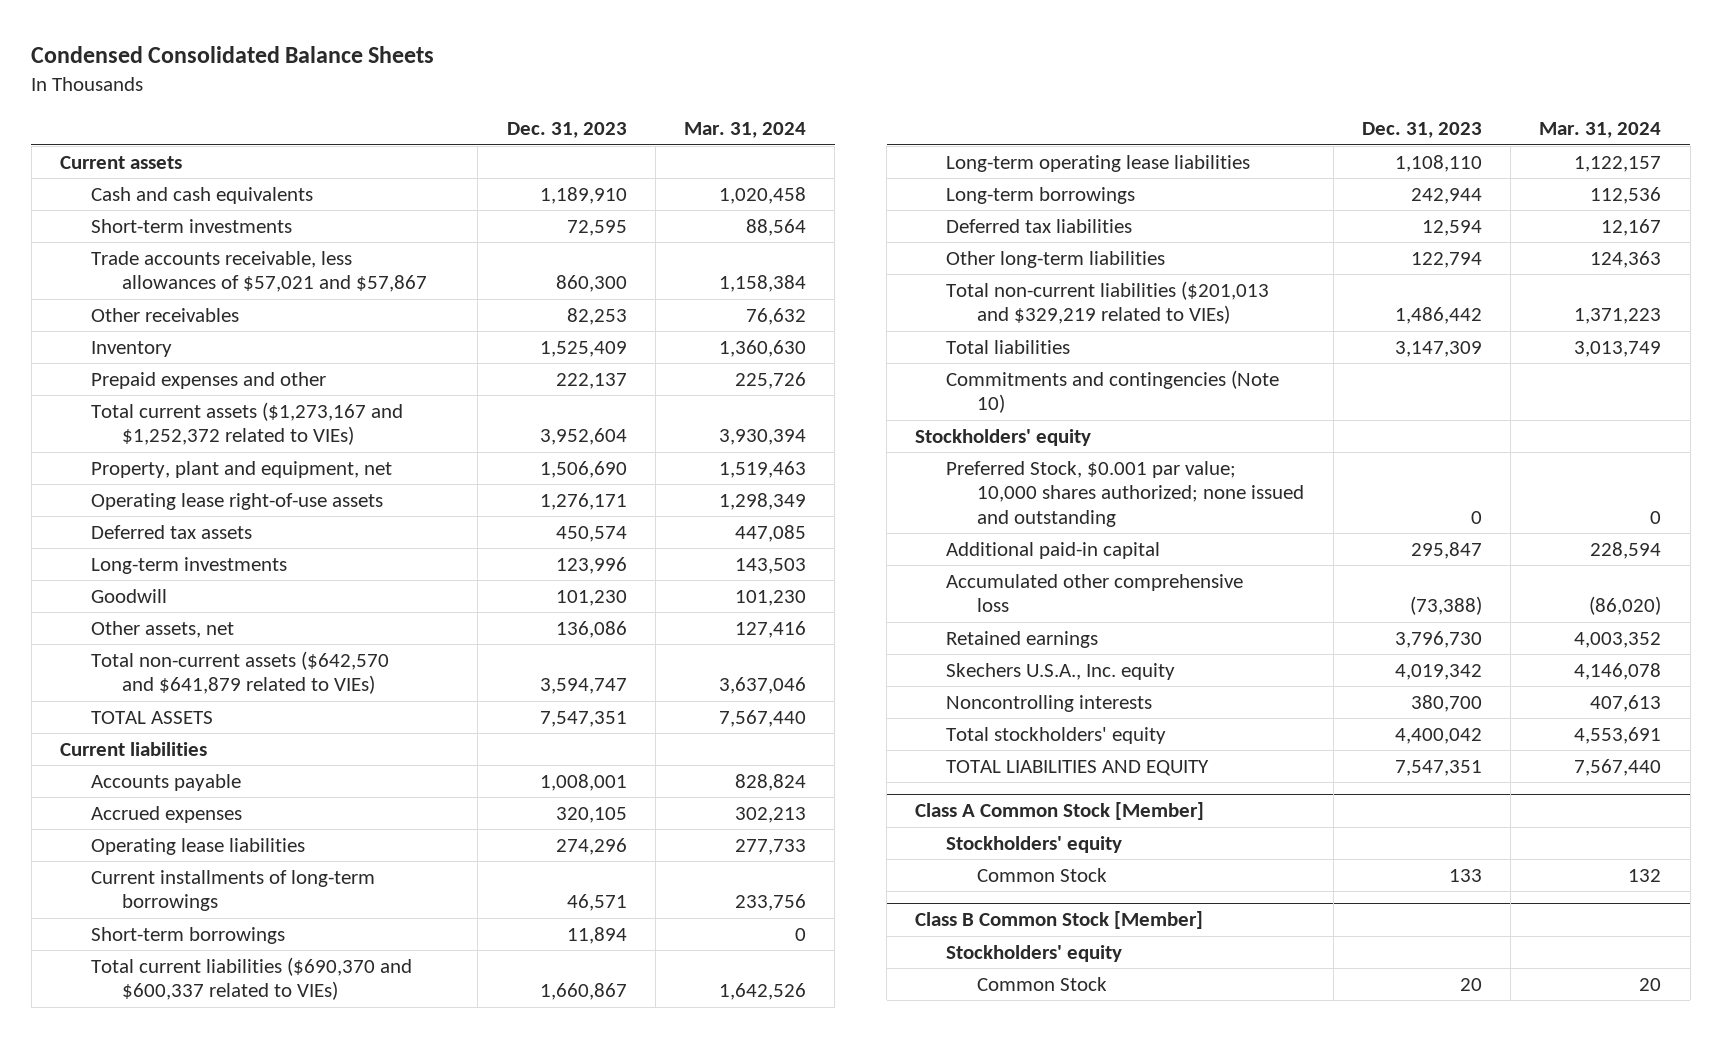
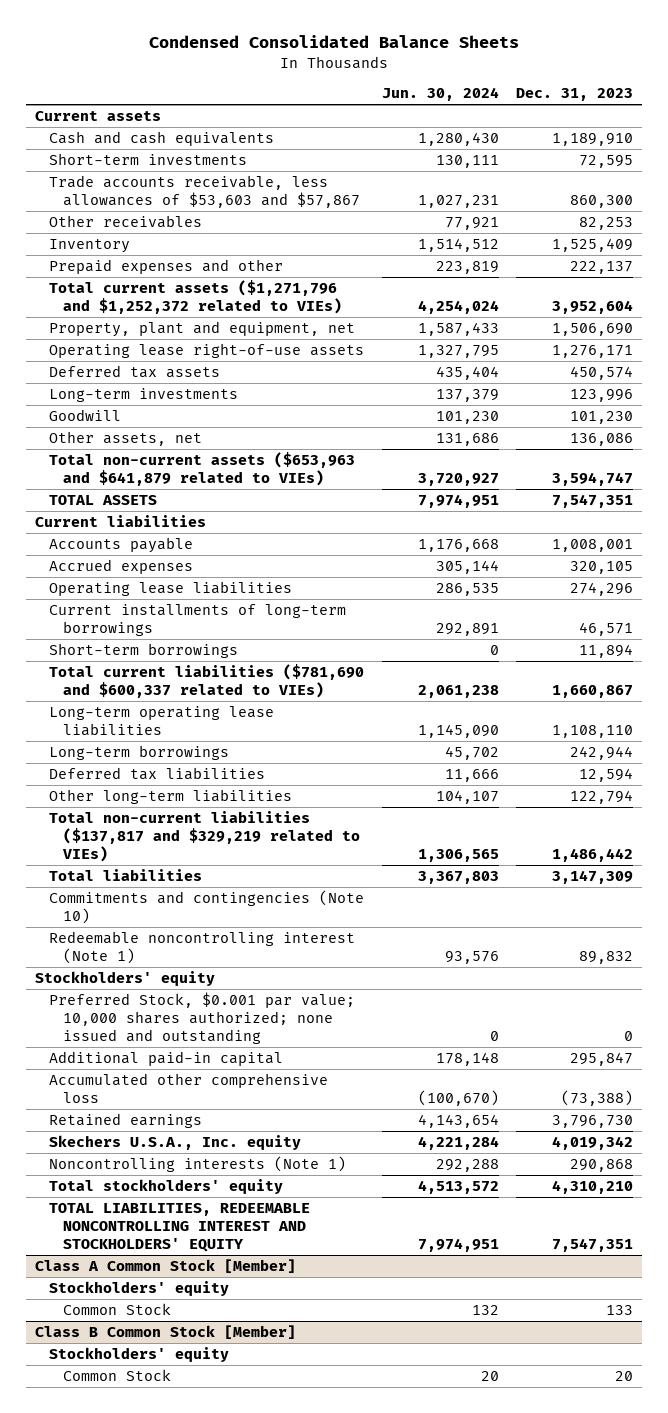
[684,122,807,139] Mar. 31, 2024 -> none
none -> [381,87,499,102] Jun. 30, 2024
[91,250,428,293] Trade accounts receivable, less allowances of $57,021 and $57,867 -> [48,175,361,208] Trade accounts receivable, less allowances of $53,603 and $57,867
[91,401,404,446] Total current assets ($1,273,167 and $1,252,372 related to VIEs) -> [48,280,343,314] Total current assets ($1,271,796 and $1,252,372 related to VIEs)
[91,650,390,695] Total non-current assets ($642,570 and $641,879 related to VIEs) -> [48,452,355,486] Total non-current assets ($653,963 and $641,879 related to VIEs)
[91,956,413,1001] Total current liabilities ($690,370 and $600,337 related to VIEs) -> [48,664,364,698] Total current liabilities ($781,690 and $600,337 related to VIEs)
[946,280,1270,325] Total non-current liabilities ($201,013 and $329,219 related to VIEs) -> [48,811,361,862] Total non-current liabilities ($137,817 and $329,219 related to VIEs)
none -> [48,931,355,964] Redeemable noncontrolling interest (Note 1)
[946,694,1153,712] Noncontrolling interests -> [48,1156,346,1173] Noncontrolling interests (Note 1)
[1410,694,1482,712] 380,700 -> [570,1159,634,1173] 290,868
[1394,727,1482,744] 4,400,042 -> [552,1180,634,1195] 4,310,210
[946,759,1210,776] TOTAL LIABILITIES AND EQUITY -> [48,1203,310,1252] TOTAL LIABILITIES, REDEEMABLE NONCONTROLLING INTEREST AND STOCKHOLDERS' EQUITY

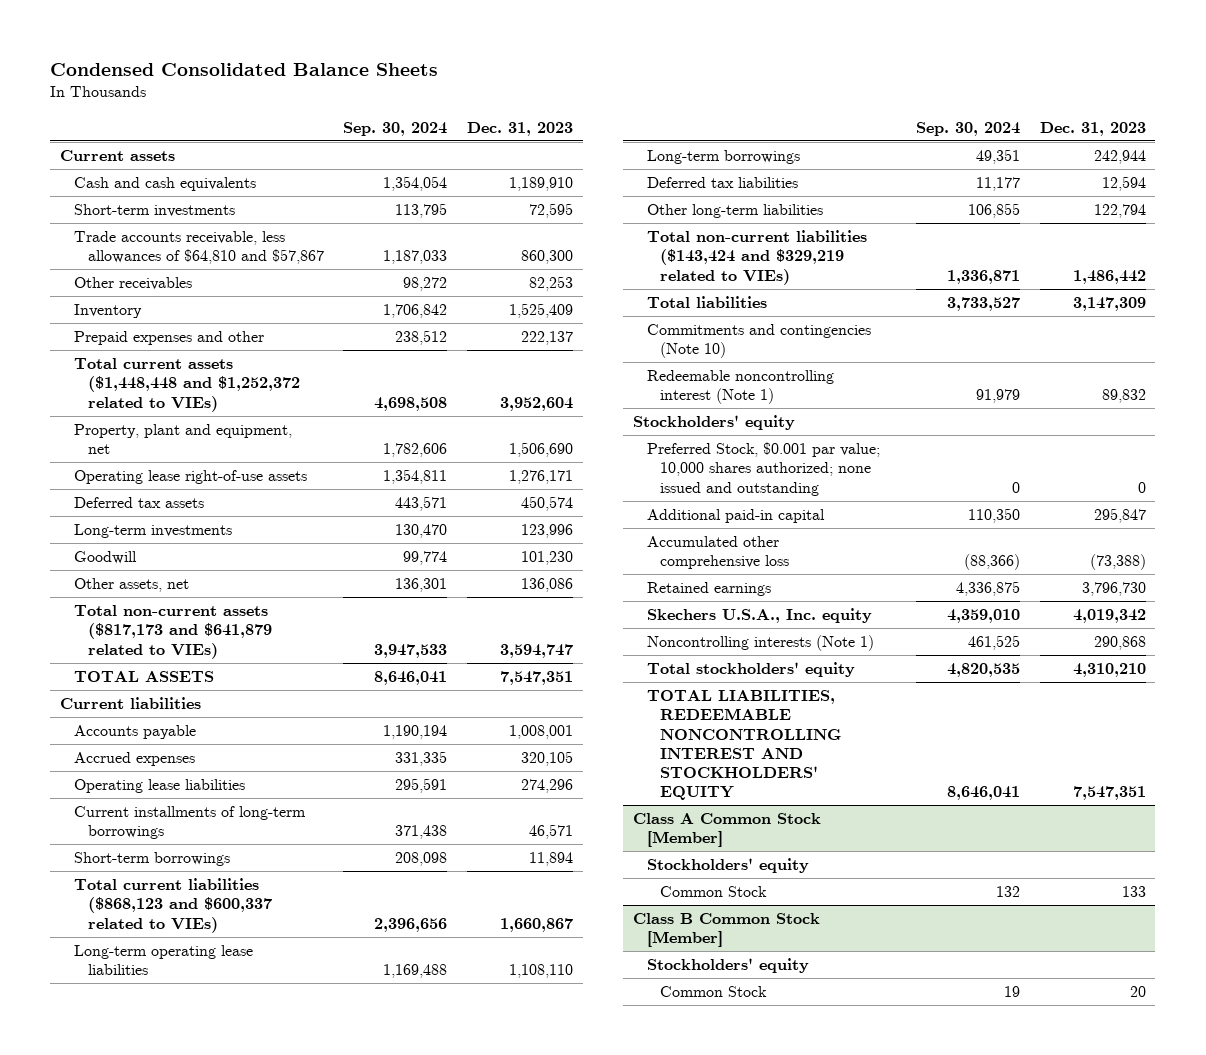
[381,87,499,102] Jun. 30, 2024 -> none
none -> [343,121,448,136] Sep. 30, 2024
[48,175,361,208] Trade accounts receivable, less allowances of $53,603 and $57,867 -> [73,231,324,265] Trade accounts receivable, less allowances of $64,810 and $57,867
[48,280,343,314] Total current assets ($1,271,796 and $1,252,372 related to VIEs) -> [73,358,300,412] Total current assets ($1,448,448 and $1,252,372 related to VIEs)
[48,452,355,486] Total non-current assets ($653,963 and $641,879 related to VIEs) -> [73,605,272,659] Total non-current assets ($817,173 and $641,879 related to VIEs)
[48,664,364,698] Total current liabilities ($781,690 and $600,337 related to VIEs) -> [73,878,272,933] Total current liabilities ($868,123 and $600,337 related to VIEs)
[48,811,361,862] Total non-current liabilities ($137,817 and $329,219 related to VIEs) -> [646,230,867,285] Total non-current liabilities ($143,424 and $329,219 related to VIEs)

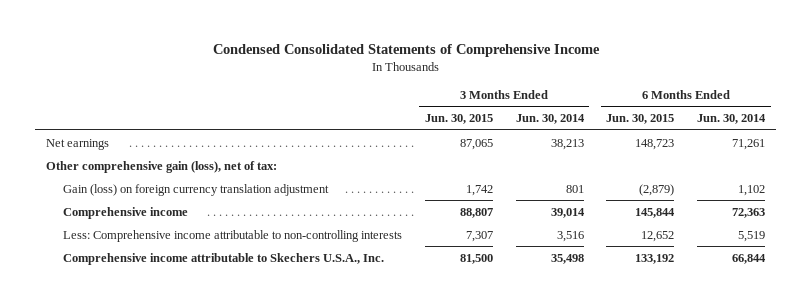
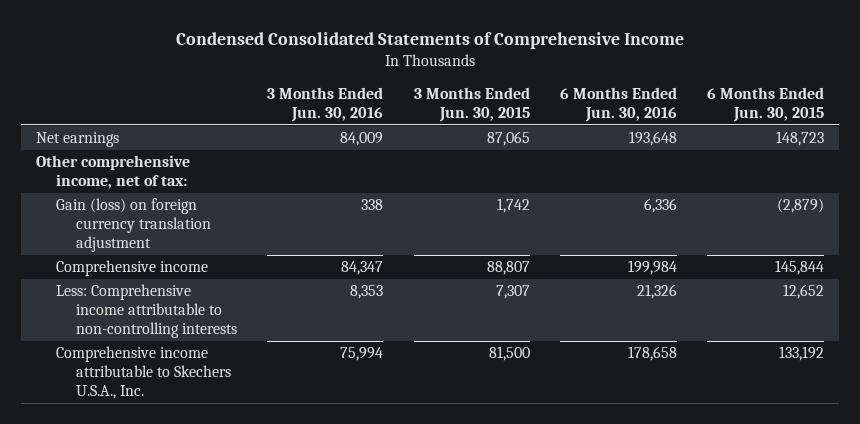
[515,114,585,125] Jun. 30, 2014 -> none
[697,114,767,125] Jun. 30, 2014 -> none
none -> [267,87,384,123] 3 Months Ended Jun. 30, 2016
none -> [559,87,677,123] 6 Months Ended Jun. 30, 2016
[46,160,278,173] Other comprehensive gain (loss), net of tax: -> [35,155,190,190] Other comprehensive income, net of tax:

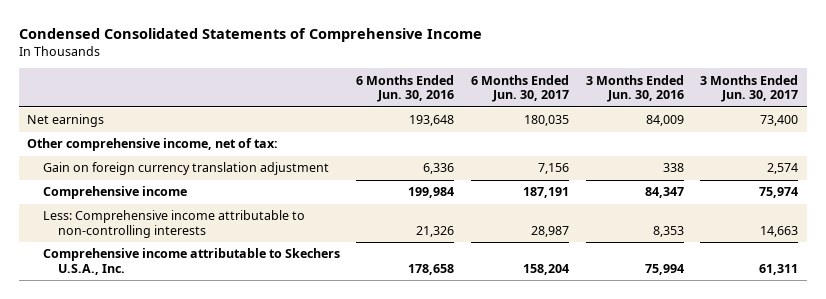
[413,87,530,123] 3 Months Ended Jun. 30, 2015 -> none
[706,87,824,123] 6 Months Ended Jun. 30, 2015 -> none
none -> [471,74,570,103] 6 Months Ended Jun. 30, 2017
none -> [700,74,799,103] 3 Months Ended Jun. 30, 2017
[55,198,212,253] Gain (loss) on foreign currency translation adjustment -> [42,162,329,176] Gain on foreign currency translation adjustment

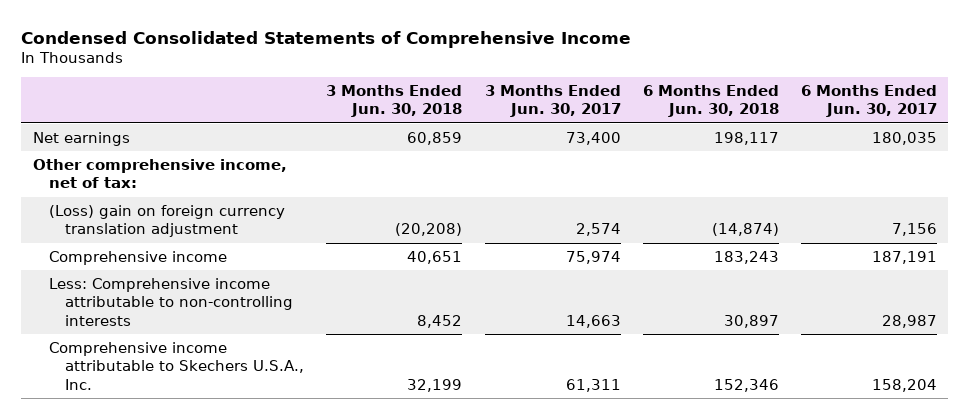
[356,74,455,103] 6 Months Ended Jun. 30, 2016 -> none
[585,74,684,103] 3 Months Ended Jun. 30, 2016 -> none
none -> [326,84,463,118] 3 Months Ended Jun. 30, 2018
none -> [642,84,779,118] 6 Months Ended Jun. 30, 2018
[42,162,329,176] Gain on foreign currency translation adjustment -> [48,204,285,238] (Loss) gain on foreign currency translation adjustment

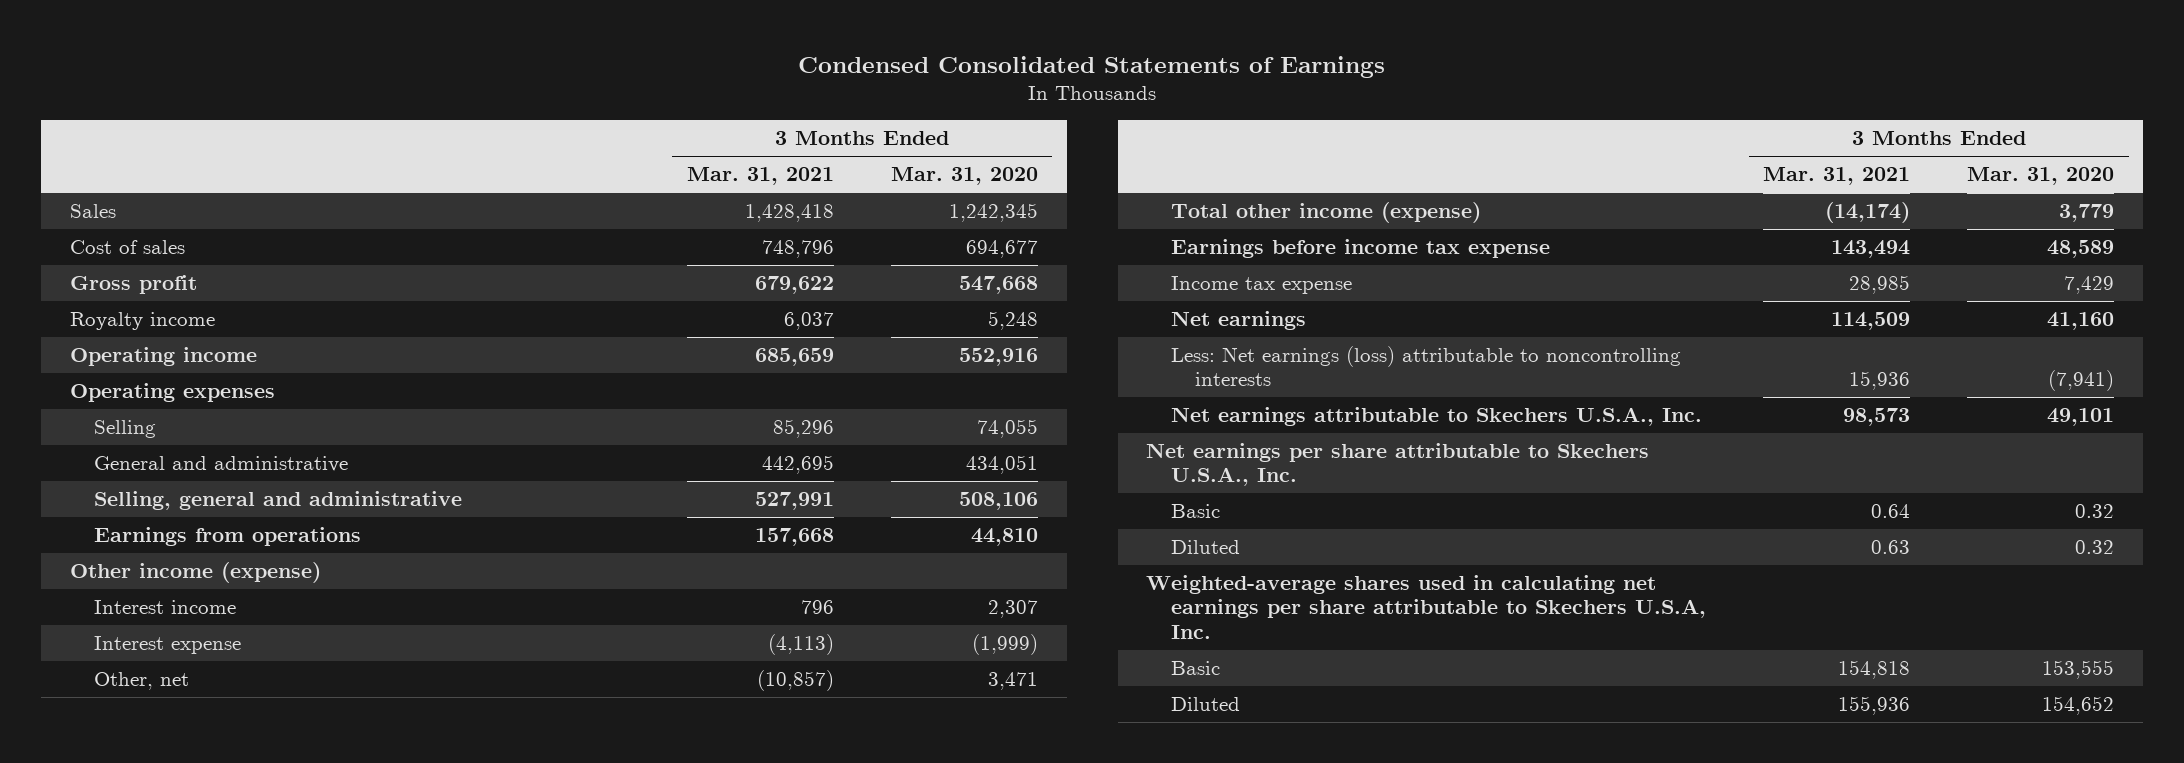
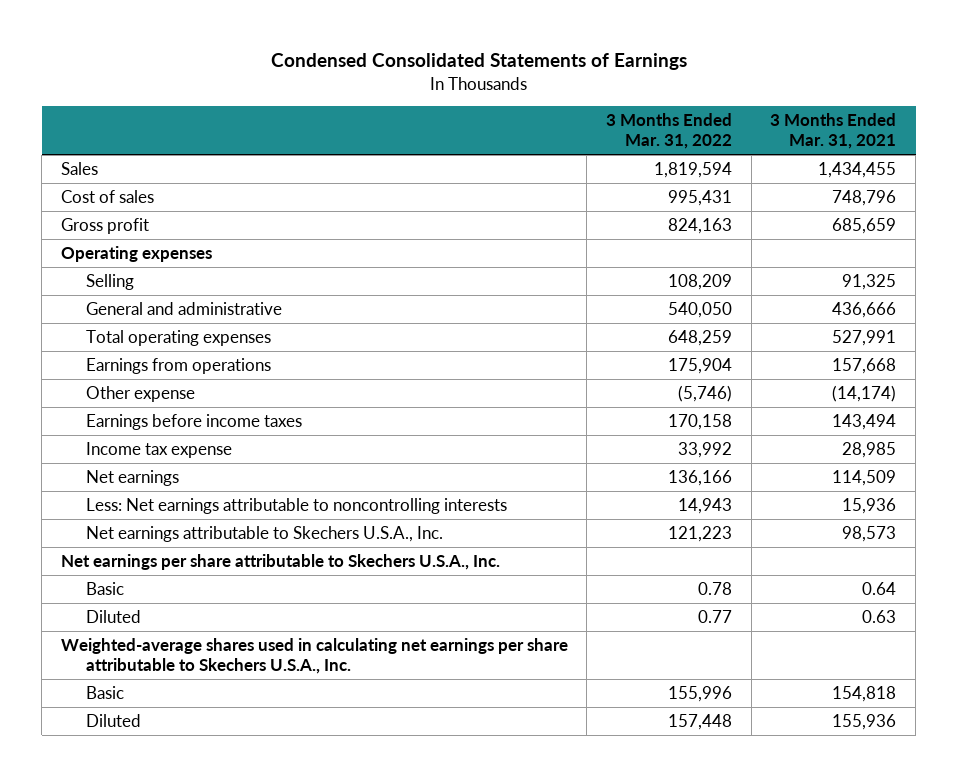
[891,167,1039,186] Mar. 31, 2020 -> none
none -> [606,113,733,149] 3 Months Ended Mar. 31, 2022
[744,203,834,222] 1,428,418 -> [818,162,897,179] 1,434,455
[69,311,215,330] Royalty income -> none
[69,346,257,366] Operating income -> none
[754,275,834,294] 679,622 -> [832,218,897,235] 685,659
[772,418,834,438] 85,296 -> [842,274,897,291] 91,325
[761,454,834,474] 442,695 -> [832,302,897,319] 436,666
[94,490,463,510] Selling, general and administrative -> [85,330,271,347] Total operating expenses
[69,561,321,583] Other income (expense) -> none
[94,599,237,614] Interest income -> none
[94,635,242,654] Interest expense -> none
[1170,201,1481,223] Total other income (expense) -> none
[94,671,190,690] Other, net -> [85,386,195,403] Other expense
[756,669,834,691] (10,857) -> [832,385,897,403] (14,174)
[1170,238,1550,258] Earnings before income tax expense -> [85,414,302,431] Earnings before income taxes
[1170,345,1681,387] Less: Net earnings (loss) attributable to noncontrolling interests -> [85,498,507,515] Less: Net earnings attributable to noncontrolling interests
[1146,574,1706,639] Weighted-average shares used in calculating net earnings per share attributable to Skechers U.S.A, Inc. -> [60,638,568,674] Weighted-average shares used in calculating net earnings per share attributable to Skechers U.S.A., Inc.

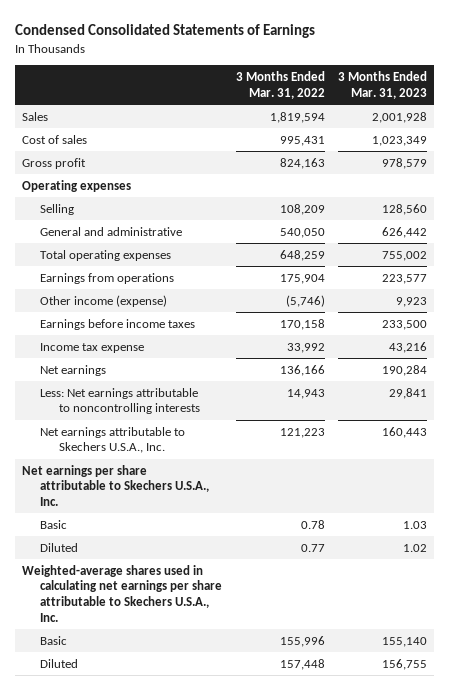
[770,113,897,149] 3 Months Ended Mar. 31, 2021 -> none
none -> [337,71,427,99] 3 Months Ended Mar. 31, 2023
[85,386,195,403] Other expense -> [40,294,168,307] Other income (expense)

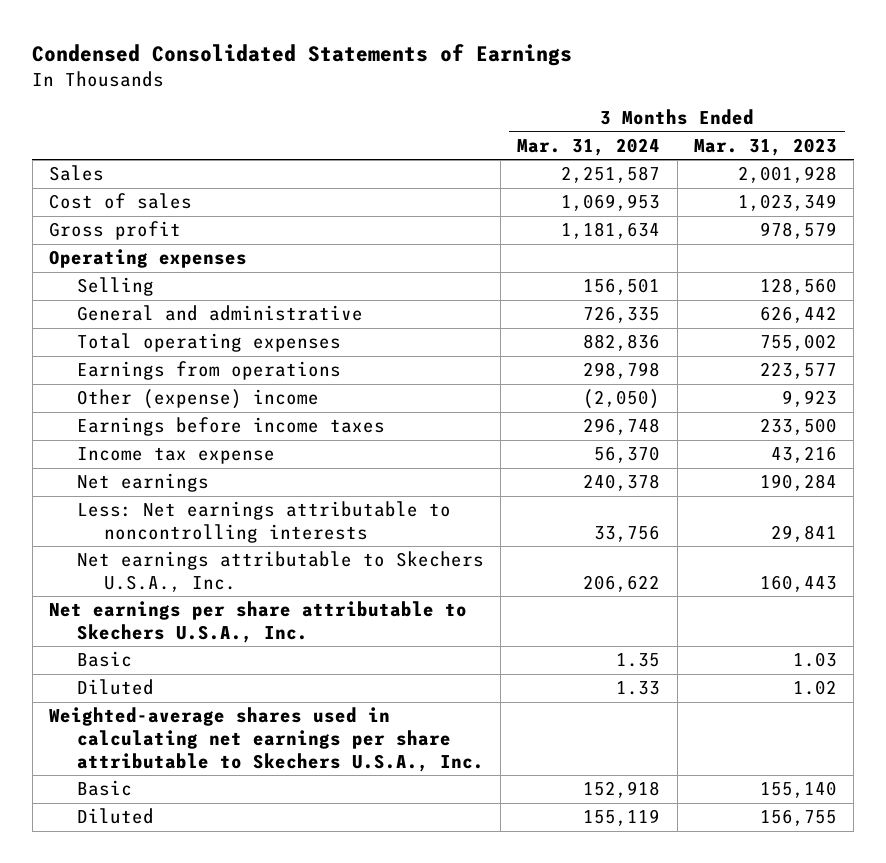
[235,71,325,99] 3 Months Ended Mar. 31, 2022 -> none
none -> [517,137,661,156] Mar. 31, 2024
[40,294,168,307] Other income (expense) -> [76,389,319,410] Other (expense) income

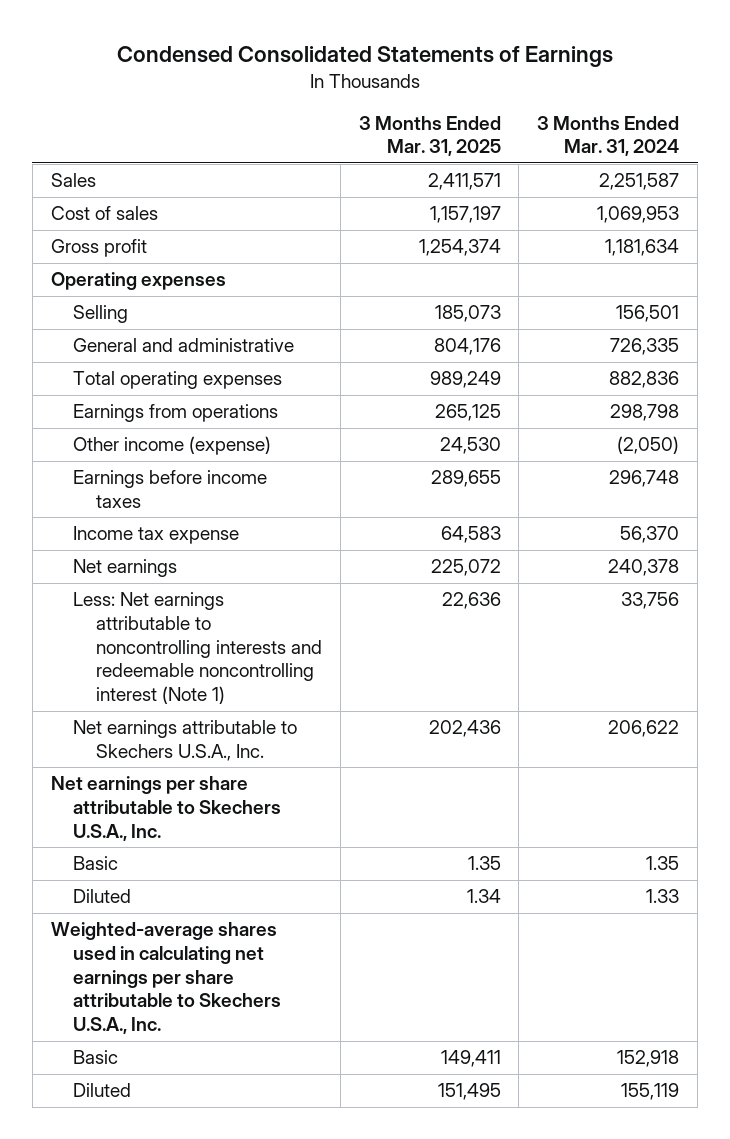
[693,137,837,156] Mar. 31, 2023 -> none
none -> [358,115,501,157] 3 Months Ended Mar. 31, 2025
[76,389,319,410] Other (expense) income -> [73,436,272,456] Other income (expense)
[76,501,451,544] Less: Net earnings attributable to noncontrolling interests -> [73,592,322,705] Less: Net earnings attributable to noncontrolling interests and redeemable noncontrolling interest (Note 1)

